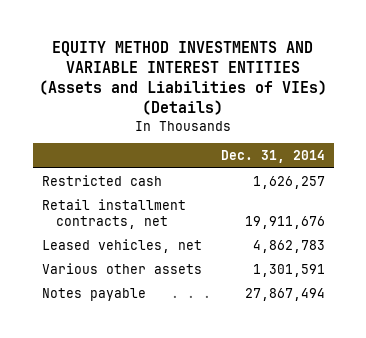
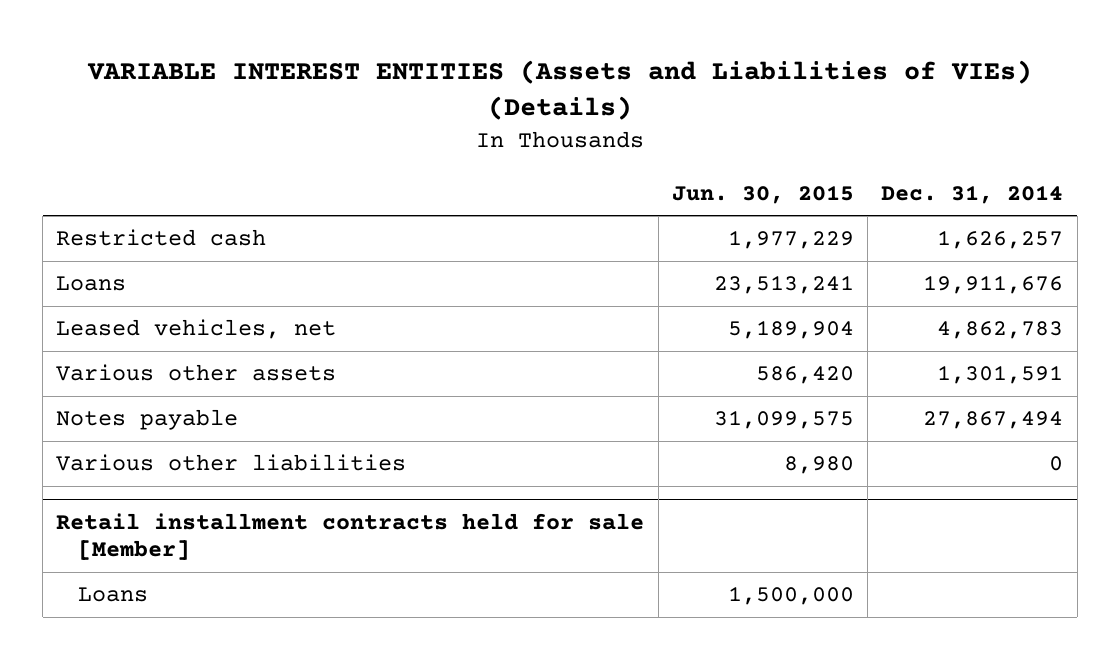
[39,40,328,116] EQUITY METHOD INVESTMENTS AND VARIABLE INTEREST ENTITIES (Assets and Liabilities of VIEs) (Details) -> [86,59,1032,121] VARIABLE INTEREST ENTITIES (Assets and Liabilities of VIEs) (Details)
none -> [671,184,854,204] Jun. 30, 2015
[41,198,186,229] Retail installment contracts, net -> [56,276,127,292] Loans
none -> [56,454,407,472] Various other liabilities
none -> [56,512,645,560] Retail installment contracts held for sale [Member]
none -> [77,587,148,603] Loans

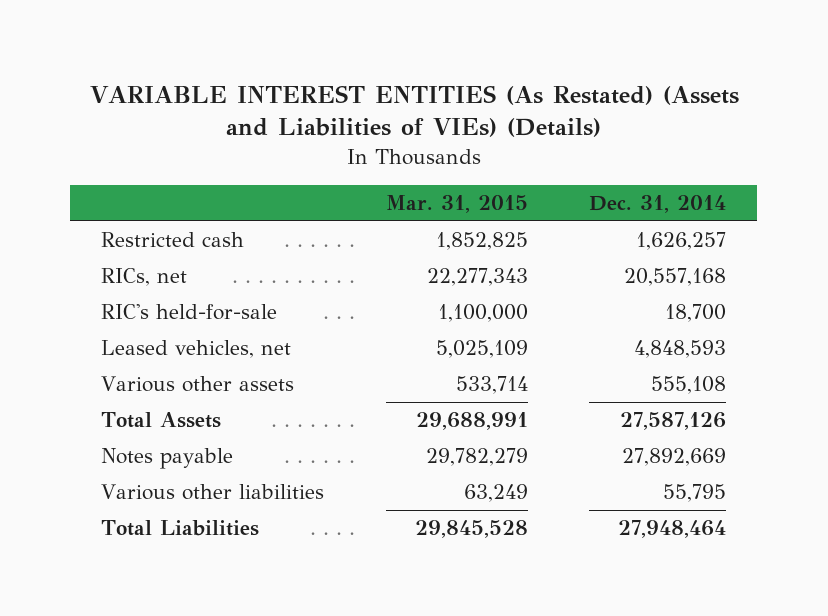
[86,59,1032,121] VARIABLE INTEREST ENTITIES (Assets and Liabilities of VIEs) (Details) -> [89,84,739,138] VARIABLE INTEREST ENTITIES (As Restated) (Assets and Liabilities of VIEs) (Details)
[671,184,854,204] Jun. 30, 2015 -> none
none -> [385,194,528,213] Mar. 31, 2015
[56,276,127,292] Loans -> none
[56,512,645,560] Retail installment contracts held for sale [Member] -> none
[77,587,148,603] Loans -> none
none -> [101,268,188,287] RICs, net
none -> [101,304,278,321] RIC's held-for-sale
[937,321,1064,340] 4,862,783 -> [634,340,727,359] 4,848,593
[937,365,1064,385] 1,301,591 -> [651,376,727,395] 555,108
none -> [101,412,222,429] Total Assets
[923,411,1064,430] 27,867,494 -> [622,448,727,467] 27,892,669
[1049,456,1064,472] 0 -> [663,484,727,503] 55,795
none -> [101,520,260,537] Total Liabilities

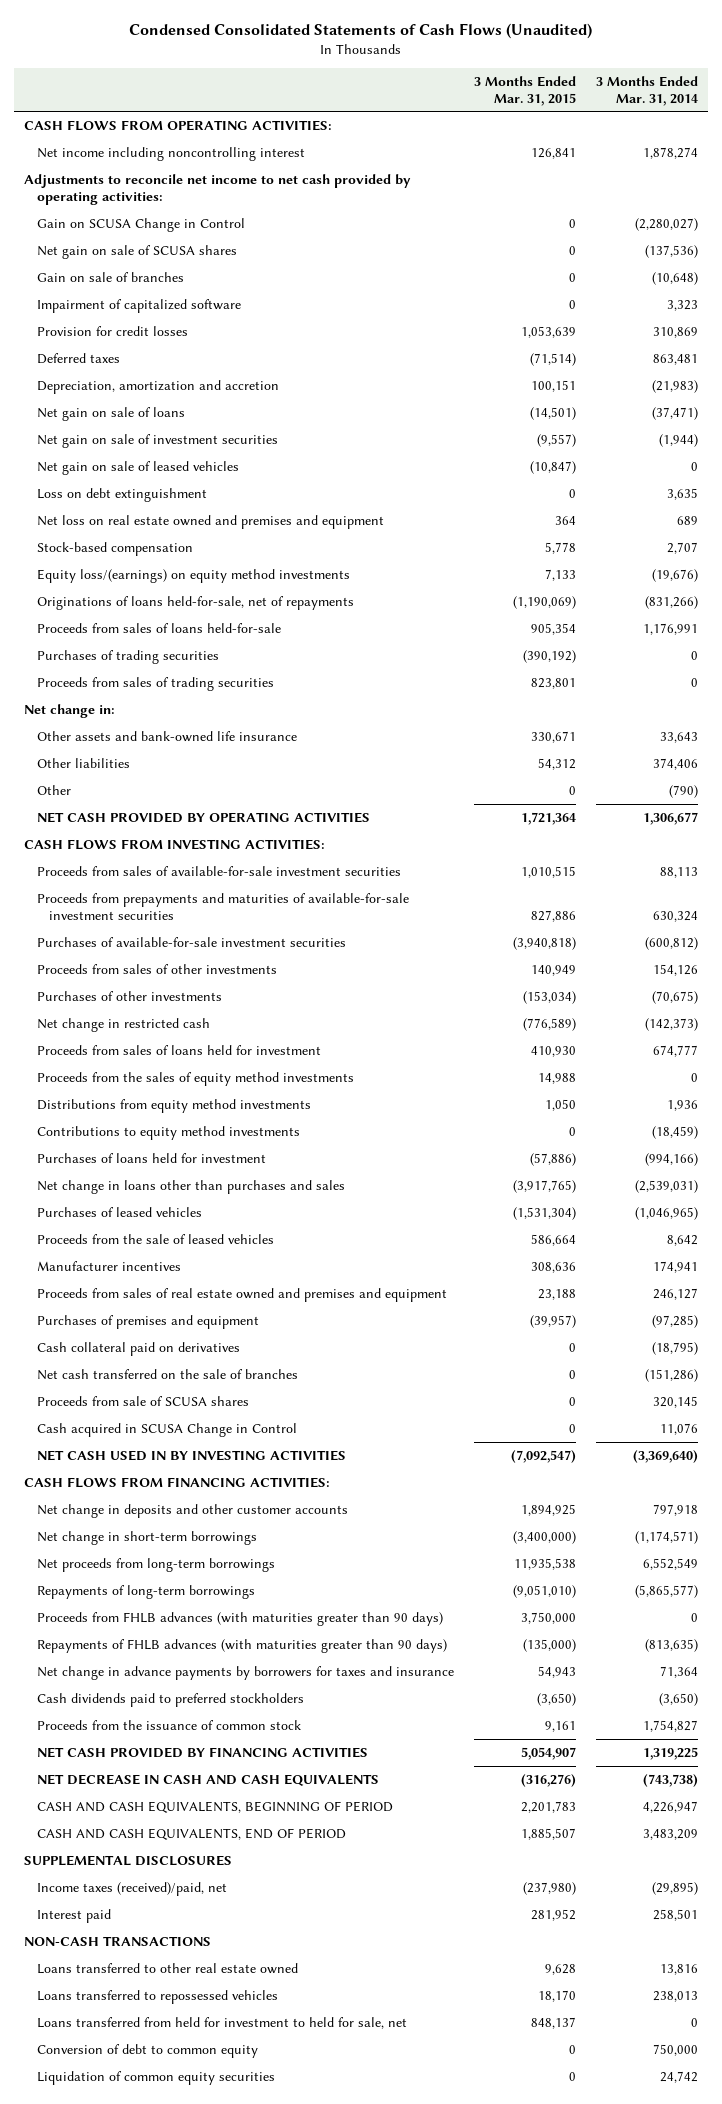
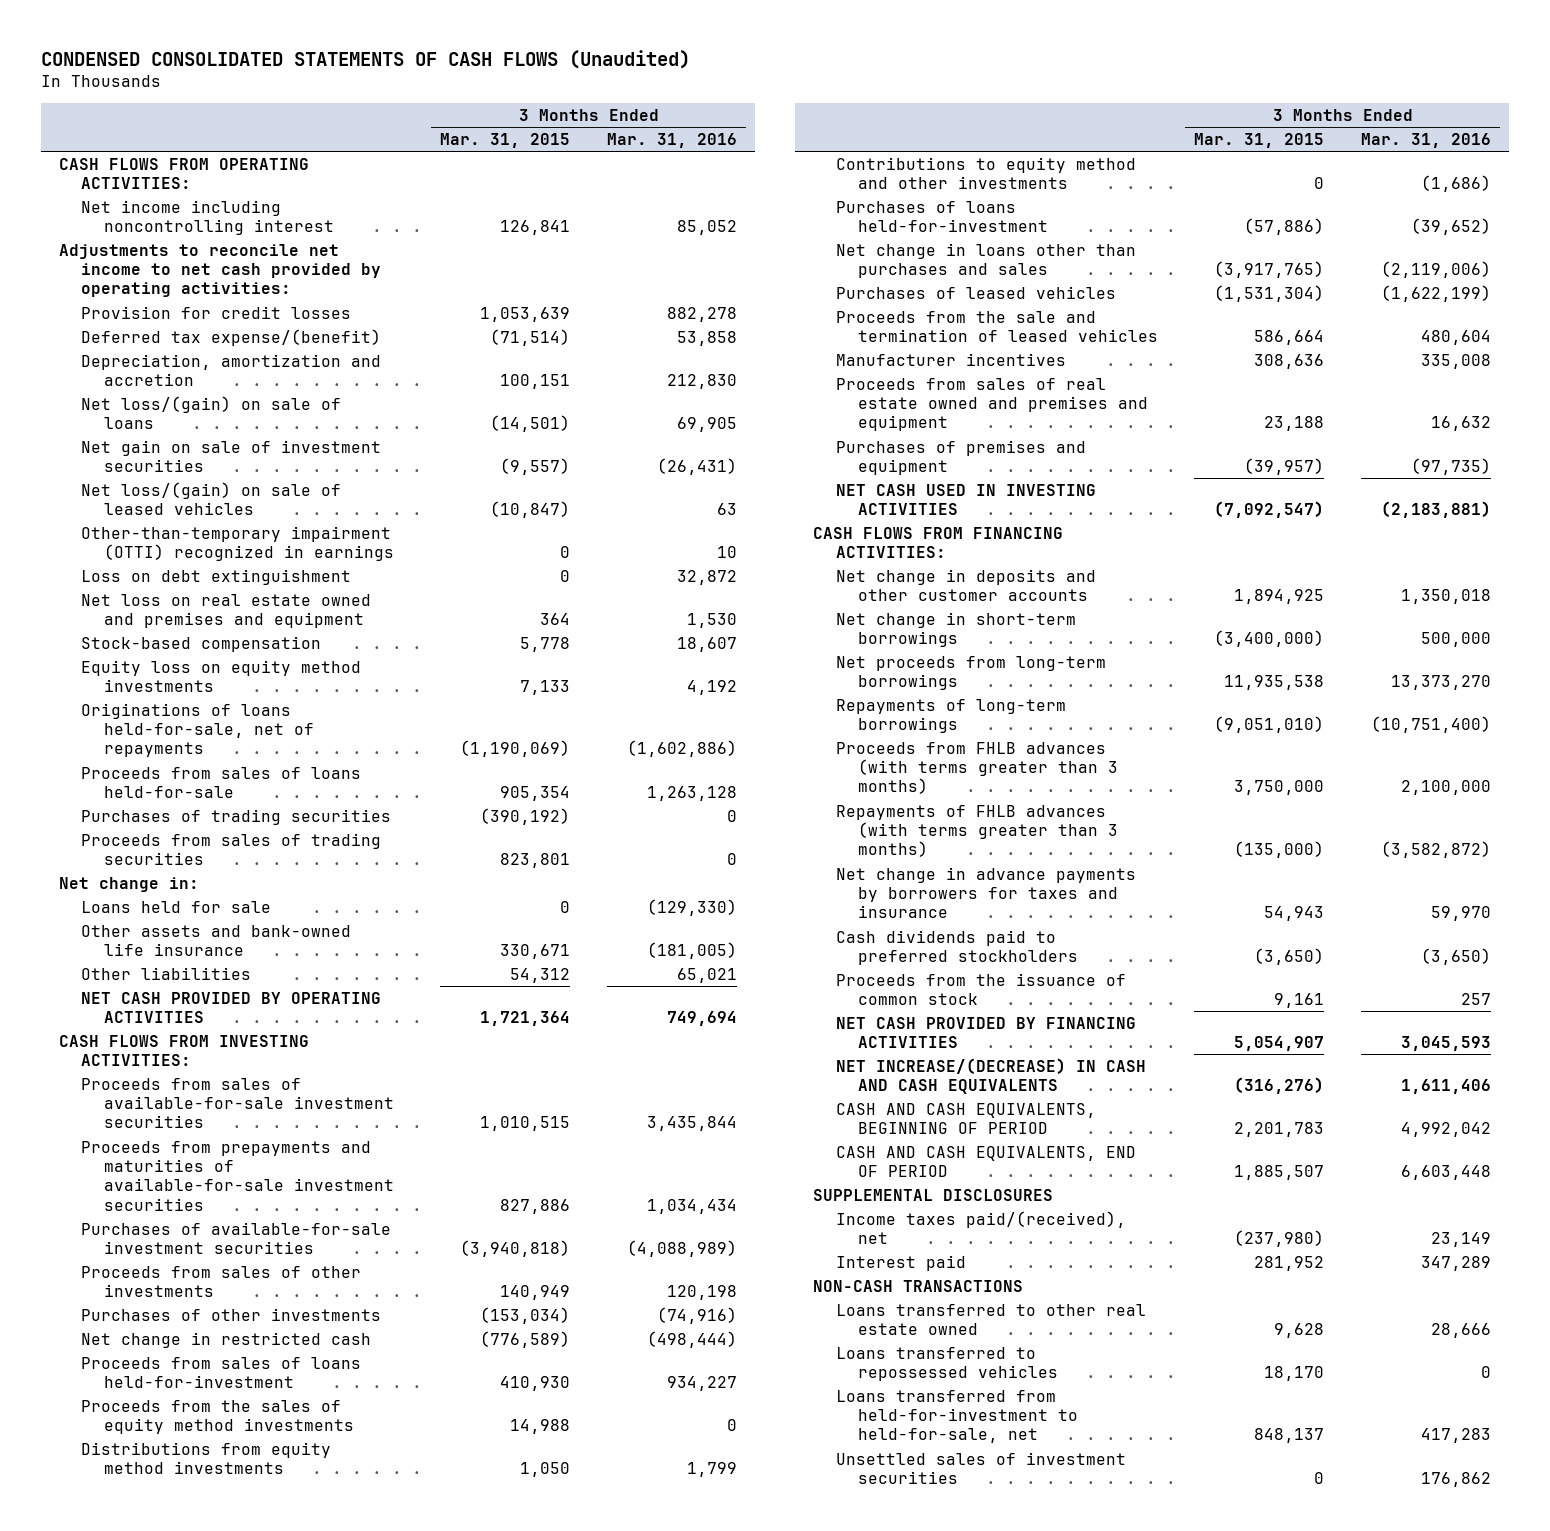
[128,23,592,40] Condensed Consolidated Statements of Cash Flows (Unaudited) -> [40,49,690,69] CONDENSED CONSOLIDATED STATEMENTS OF CASH FLOWS (Unaudited)
[595,75,698,106] 3 Months Ended Mar. 31, 2014 -> none
none -> [606,133,737,149] Mar. 31, 2016
[36,217,245,232] Gain on SCUSA Change in Control -> none
[36,244,237,259] Net gain on sale of SCUSA shares -> none
[36,271,184,282] Gain on sale of branches -> none
[36,298,241,313] Impairment of capitalized software -> none
[36,352,120,364] Deferred taxes -> [81,328,382,346] Deferred tax expense/(benefit)
[36,406,185,421] Net gain on sale of loans -> [81,395,342,430] Net loss/(gain) on sale of loans
[36,460,239,475] Net gain on sale of leased vehicles -> [81,481,342,516] Net loss/(gain) on sale of leased vehicles
none -> [81,525,394,562] Other-than-temporary impairment (OTTI) recognized in earnings
[36,568,350,583] Equity loss/(earnings) on equity method investments -> [81,659,362,693] Equity loss on equity method investments
none -> [81,900,272,913] Loans held for sale
[36,784,71,795] Other -> none
[36,1044,321,1055] Proceeds from sales of loans held for investment -> [81,1356,362,1389] Proceeds from sales of loans held-for-investment
[36,1125,300,1140] Contributions to equity method investments -> [835,156,1136,190] Contributions to equity method and other investments
[36,1152,266,1163] Purchases of loans held for investment -> [835,200,1048,233] Purchases of loans held-for-investment
[36,1233,274,1244] Proceeds from the sale of leased vehicles -> [835,310,1158,343] Proceeds from the sale and termination of leased vehicles
[36,1341,240,1356] Cash collateral paid on derivatives -> none
[36,1368,298,1380] Net cash transferred on the sale of branches -> none
[36,1395,249,1406] Proceeds from sale of SCUSA shares -> none
[36,1422,297,1437] Cash acquired in SCUSA Change in Control -> none
[36,1449,346,1461] NET CASH USED IN BY INVESTING ACTIVITIES -> [835,483,1096,516] NET CASH USED IN INVESTING ACTIVITIES
[36,1611,443,1626] Proceeds from FHLB advances (with maturities greater than 90 days) -> [835,741,1118,795] Proceeds from FHLB advances (with terms greater than 3 months)
[36,1638,447,1653] Repayments of FHLB advances (with maturities greater than 90 days) -> [835,804,1118,858] Repayments of FHLB advances (with terms greater than 3 months)
[36,1773,379,1786] NET DECREASE IN CASH AND CASH EQUIVALENTS -> [835,1057,1146,1095] NET INCREASE/(DECREASE) IN CASH AND CASH EQUIVALENTS
[36,1881,227,1896] Income taxes (received)/paid, net -> [835,1210,1126,1245] Income taxes paid/(received), net
[36,2043,258,2058] Conversion of debt to common equity -> none
[36,2070,275,2085] Liquidation of common equity securities -> none
[36,2016,407,2029] Loans transferred from held for investment to held for sale, net -> [835,1389,1078,1444] Loans transferred from held-for-investment to held-for-sale, net
none -> [835,1451,1126,1485] Unsettled sales of investment securities

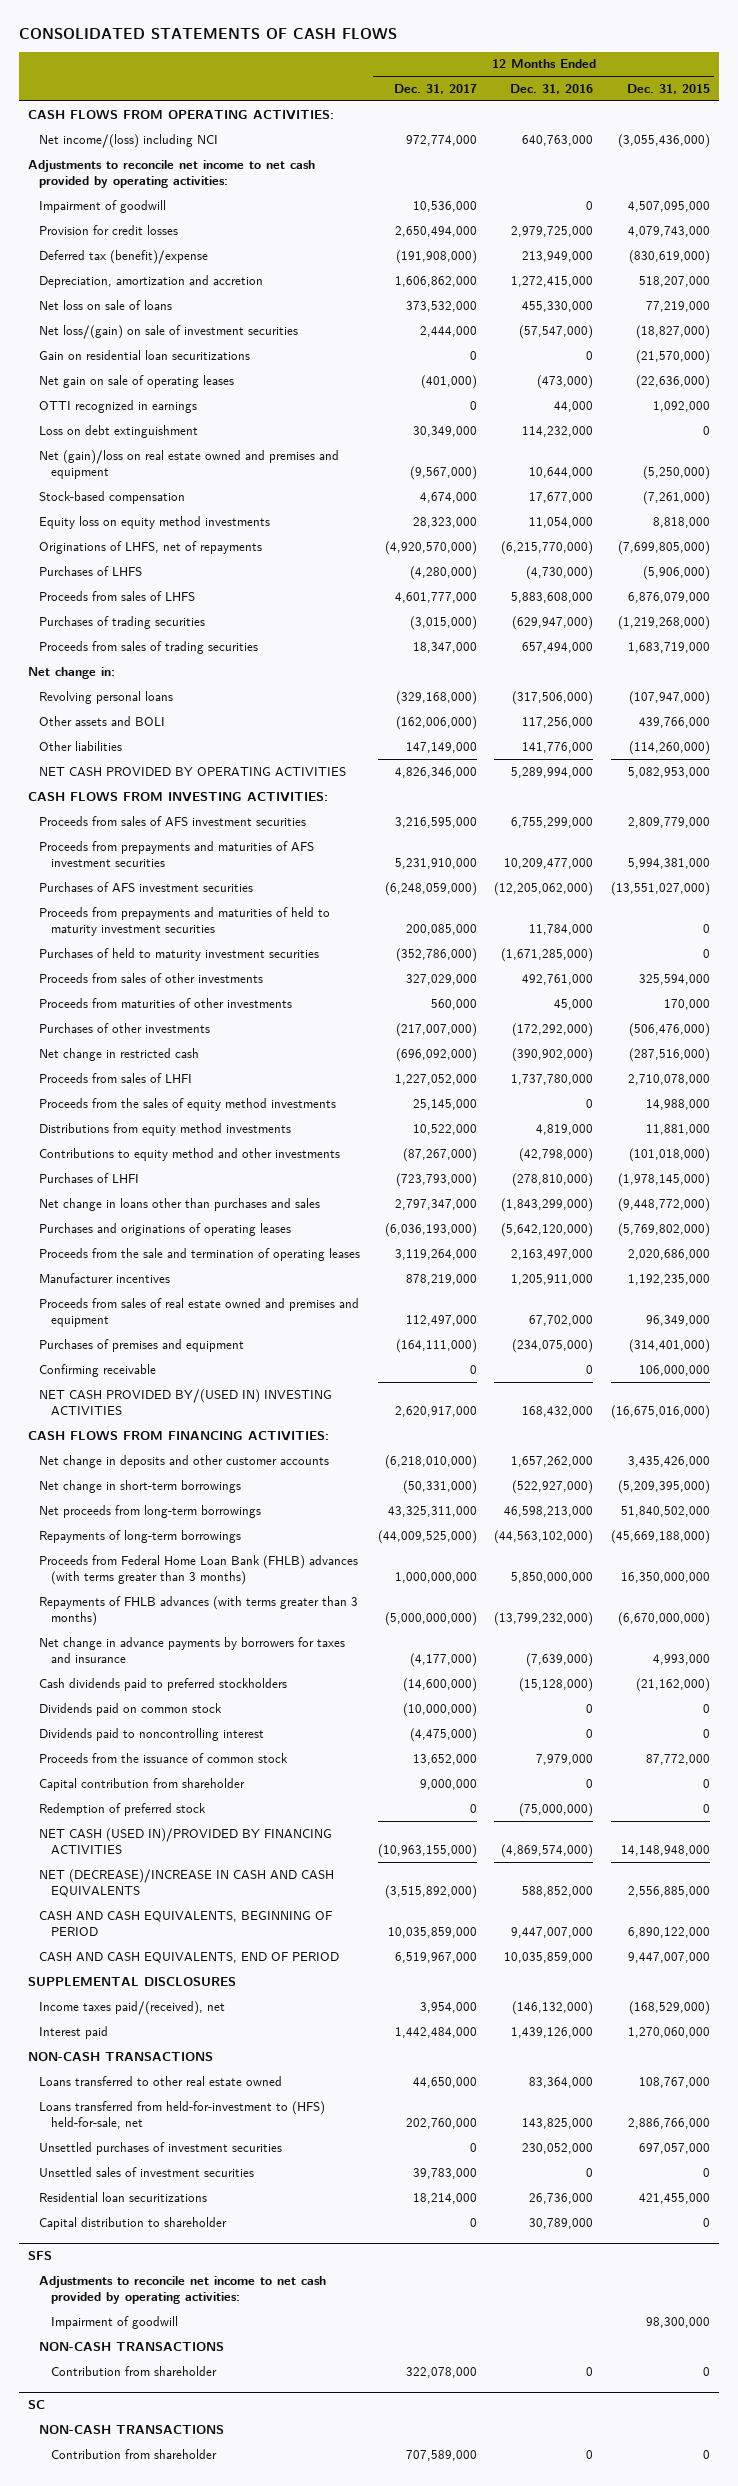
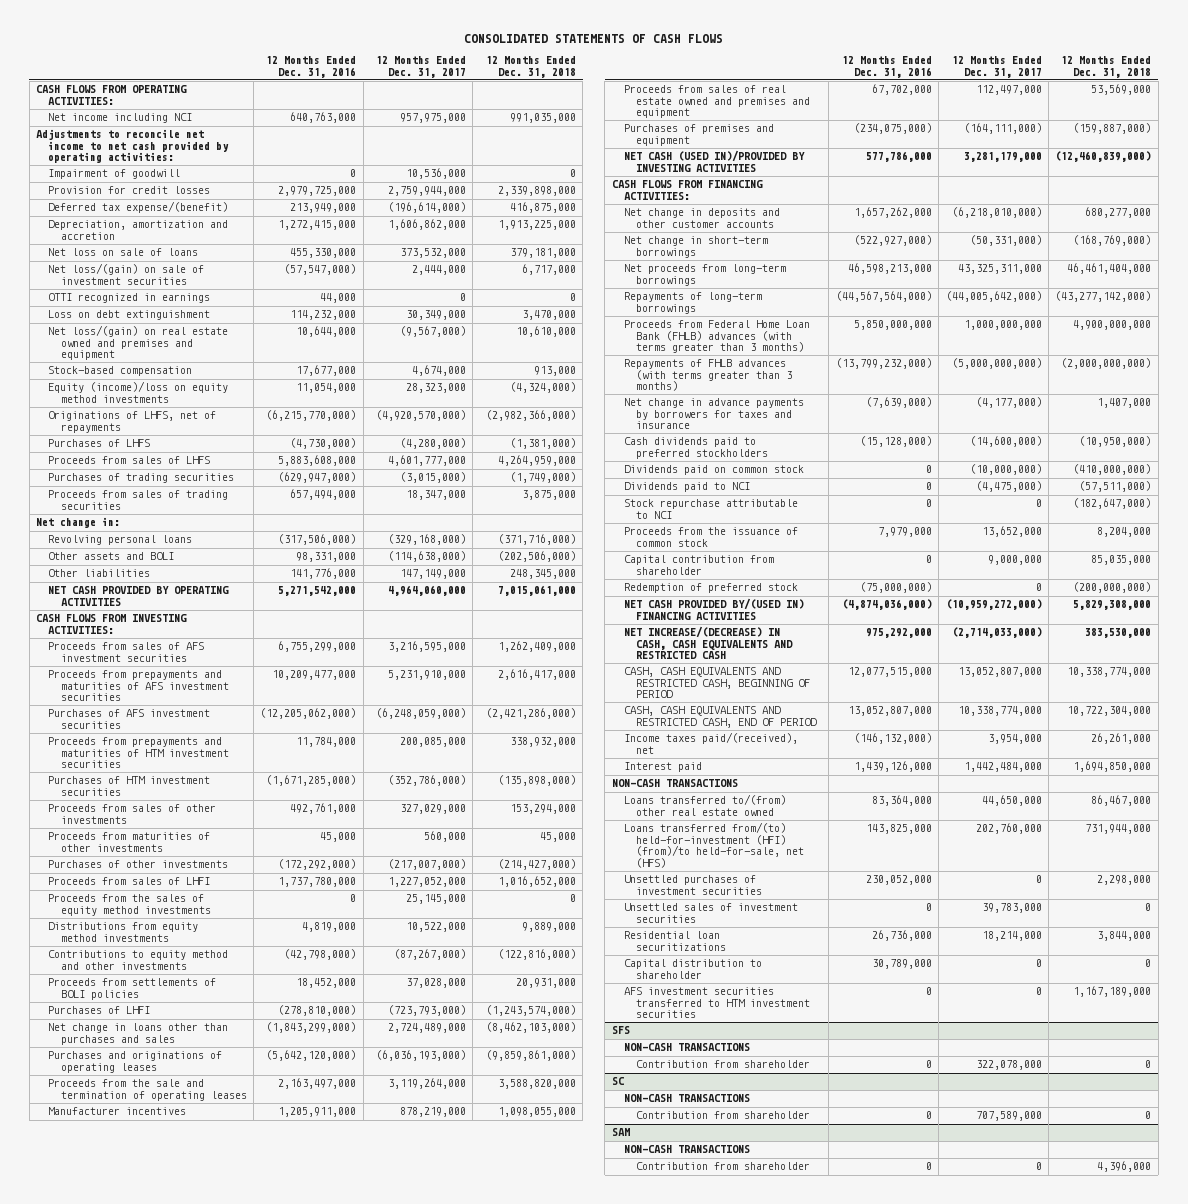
[626,84,710,95] Dec. 31, 2015 -> none
none -> [485,56,576,78] 12 Months Ended Dec. 31, 2018
[39,133,219,148] Net income/(loss) including NCI -> [48,113,193,124] Net income including NCI
[405,134,477,146] 972,774,000 -> [400,113,467,124] 957,975,000
[394,225,477,237] 2,650,494,000 -> [388,186,467,197] 2,759,944,000
[39,249,209,264] Deferred tax (benefit)/expense -> [48,201,229,214] Deferred tax expense/(benefit)
[395,249,477,264] (191,908,000) -> [388,202,467,214] (196,614,000)
[39,349,251,360] Gain on residential loan securitizations -> none
[39,374,235,388] Net gain on sale of operating leases -> none
[39,449,340,480] Net (gain)/loss on real estate owned and premises and equipment -> [48,325,229,361] Net loss/(gain) on real estate owned and premises and equipment
[39,515,271,529] Equity loss on equity method investments -> [48,381,229,403] Equity (income)/loss on equity method investments
[395,715,477,730] (162,006,000) -> [388,551,467,563] (114,638,000)
[522,716,594,728] 117,256,000 -> [296,552,357,563] 98,331,000
[394,766,477,778] 4,826,346,000 -> [388,585,467,597] 4,964,060,000
[511,766,594,778] 5,289,994,000 -> [278,586,357,597] 5,271,542,000
[39,906,331,937] Proceeds from prepayments and maturities of held to maturity investment securities -> [48,737,229,769] Proceeds from prepayments and maturities of HTM investment securities
[39,947,320,961] Purchases of held to maturity investment securities -> [48,776,211,796] Purchases of HTM investment securities
[39,1047,200,1061] Net change in restricted cash -> none
none -> [48,978,217,1000] Proceeds from settlements of BOLI policies
[394,1198,477,1210] 2,797,347,000 -> [388,1023,467,1034] 2,724,489,000
[39,1363,157,1377] Confirming receivable -> none
[39,1388,333,1416] NET CASH PROVIDED BY/(USED IN) INVESTING ACTIVITIES -> [623,150,805,172] NET CASH (USED IN)/PROVIDED BY INVESTING ACTIVITIES
[394,1406,477,1418] 2,620,917,000 -> [963,152,1042,163] 3,281,179,000
[522,1406,594,1418] 168,432,000 -> [865,151,932,163] 577,786,000
[377,1529,477,1544] (44,009,525,000) -> [945,291,1042,303] (44,005,642,000)
[494,1529,594,1544] (44,563,102,000) -> [835,291,932,303] (44,567,564,000)
[39,1727,265,1741] Dividends paid to noncontrolling interest -> [623,482,750,493] Dividends paid to NCI
none -> [623,499,798,519] Stock repurchase attributable to NCI
[27,1976,236,1986] SUPPLEMENTAL DISCLOSURES -> none
[39,1827,333,1855] NET CASH (USED IN)/PROVIDED BY FINANCING ACTIVITIES -> [623,598,804,620] NET CASH PROVIDED BY/(USED IN) FINANCING ACTIVITIES
[377,1844,477,1859] (10,963,155,000) -> [945,599,1042,611] (10,959,272,000)
[501,1844,594,1859] (4,869,574,000) -> [841,599,932,611] (4,874,036,000)
[39,1868,335,1898] NET (DECREASE)/INCREASE IN CASH AND CASH EQUIVALENTS -> [623,626,794,660] NET INCREASE/(DECREASE) IN CASH, CASH EQUIVALENTS AND RESTRICTED CASH
[384,1885,477,1900] (3,515,892,000) -> [951,627,1042,639] (2,714,033,000)
[522,1886,594,1898] 588,852,000 -> [865,628,932,639] 975,292,000
[39,1910,333,1937] CASH AND CASH EQUIVALENTS, BEGINNING OF PERIOD -> [623,667,811,699] CASH, CASH EQUIVALENTS AND RESTRICTED CASH, BEGINNING OF PERIOD
[387,1927,477,1939] 10,035,859,000 -> [957,667,1042,678] 13,052,807,000
[511,1927,594,1939] 9,447,007,000 -> [847,667,932,678] 12,077,515,000
[39,1951,340,1963] CASH AND CASH EQUIVALENTS, END OF PERIOD -> [623,706,818,728] CASH, CASH EQUIVALENTS AND RESTRICTED CASH, END OF PERIOD
[394,1951,477,1963] 6,519,967,000 -> [957,706,1042,717] 10,338,774,000
[504,1951,594,1963] 10,035,859,000 -> [847,706,932,717] 13,052,807,000
[39,2075,283,2086] Loans transferred to other real estate owned -> [623,794,786,816] Loans transferred to/(from) other real estate owned
[39,2100,326,2130] Loans transferred from held-for-investment to (HFS) held-for-sale, net -> [623,822,805,868] Loans transferred from/(to) held-for-investment (HFI) (from)/to held-for-sale, net (HFS)
none -> [623,987,811,1019] AFS investment securities transferred to HTM investment securities
[39,2275,327,2305] Adjustments to reconcile net income to net cash provided by operating activities: -> none
[50,2315,178,2329] Impairment of goodwill -> none
none -> [611,1128,630,1137] SAM
none -> [623,1145,750,1154] NON-CASH TRANSACTIONS
none -> [636,1162,811,1171] Contribution from shareholder

